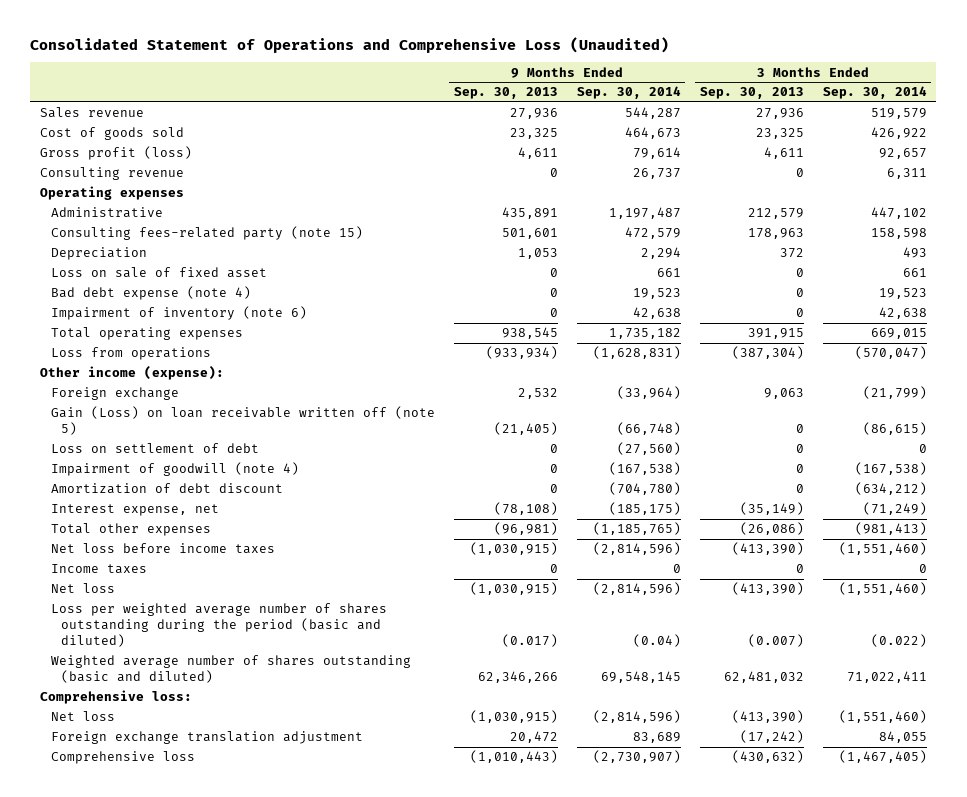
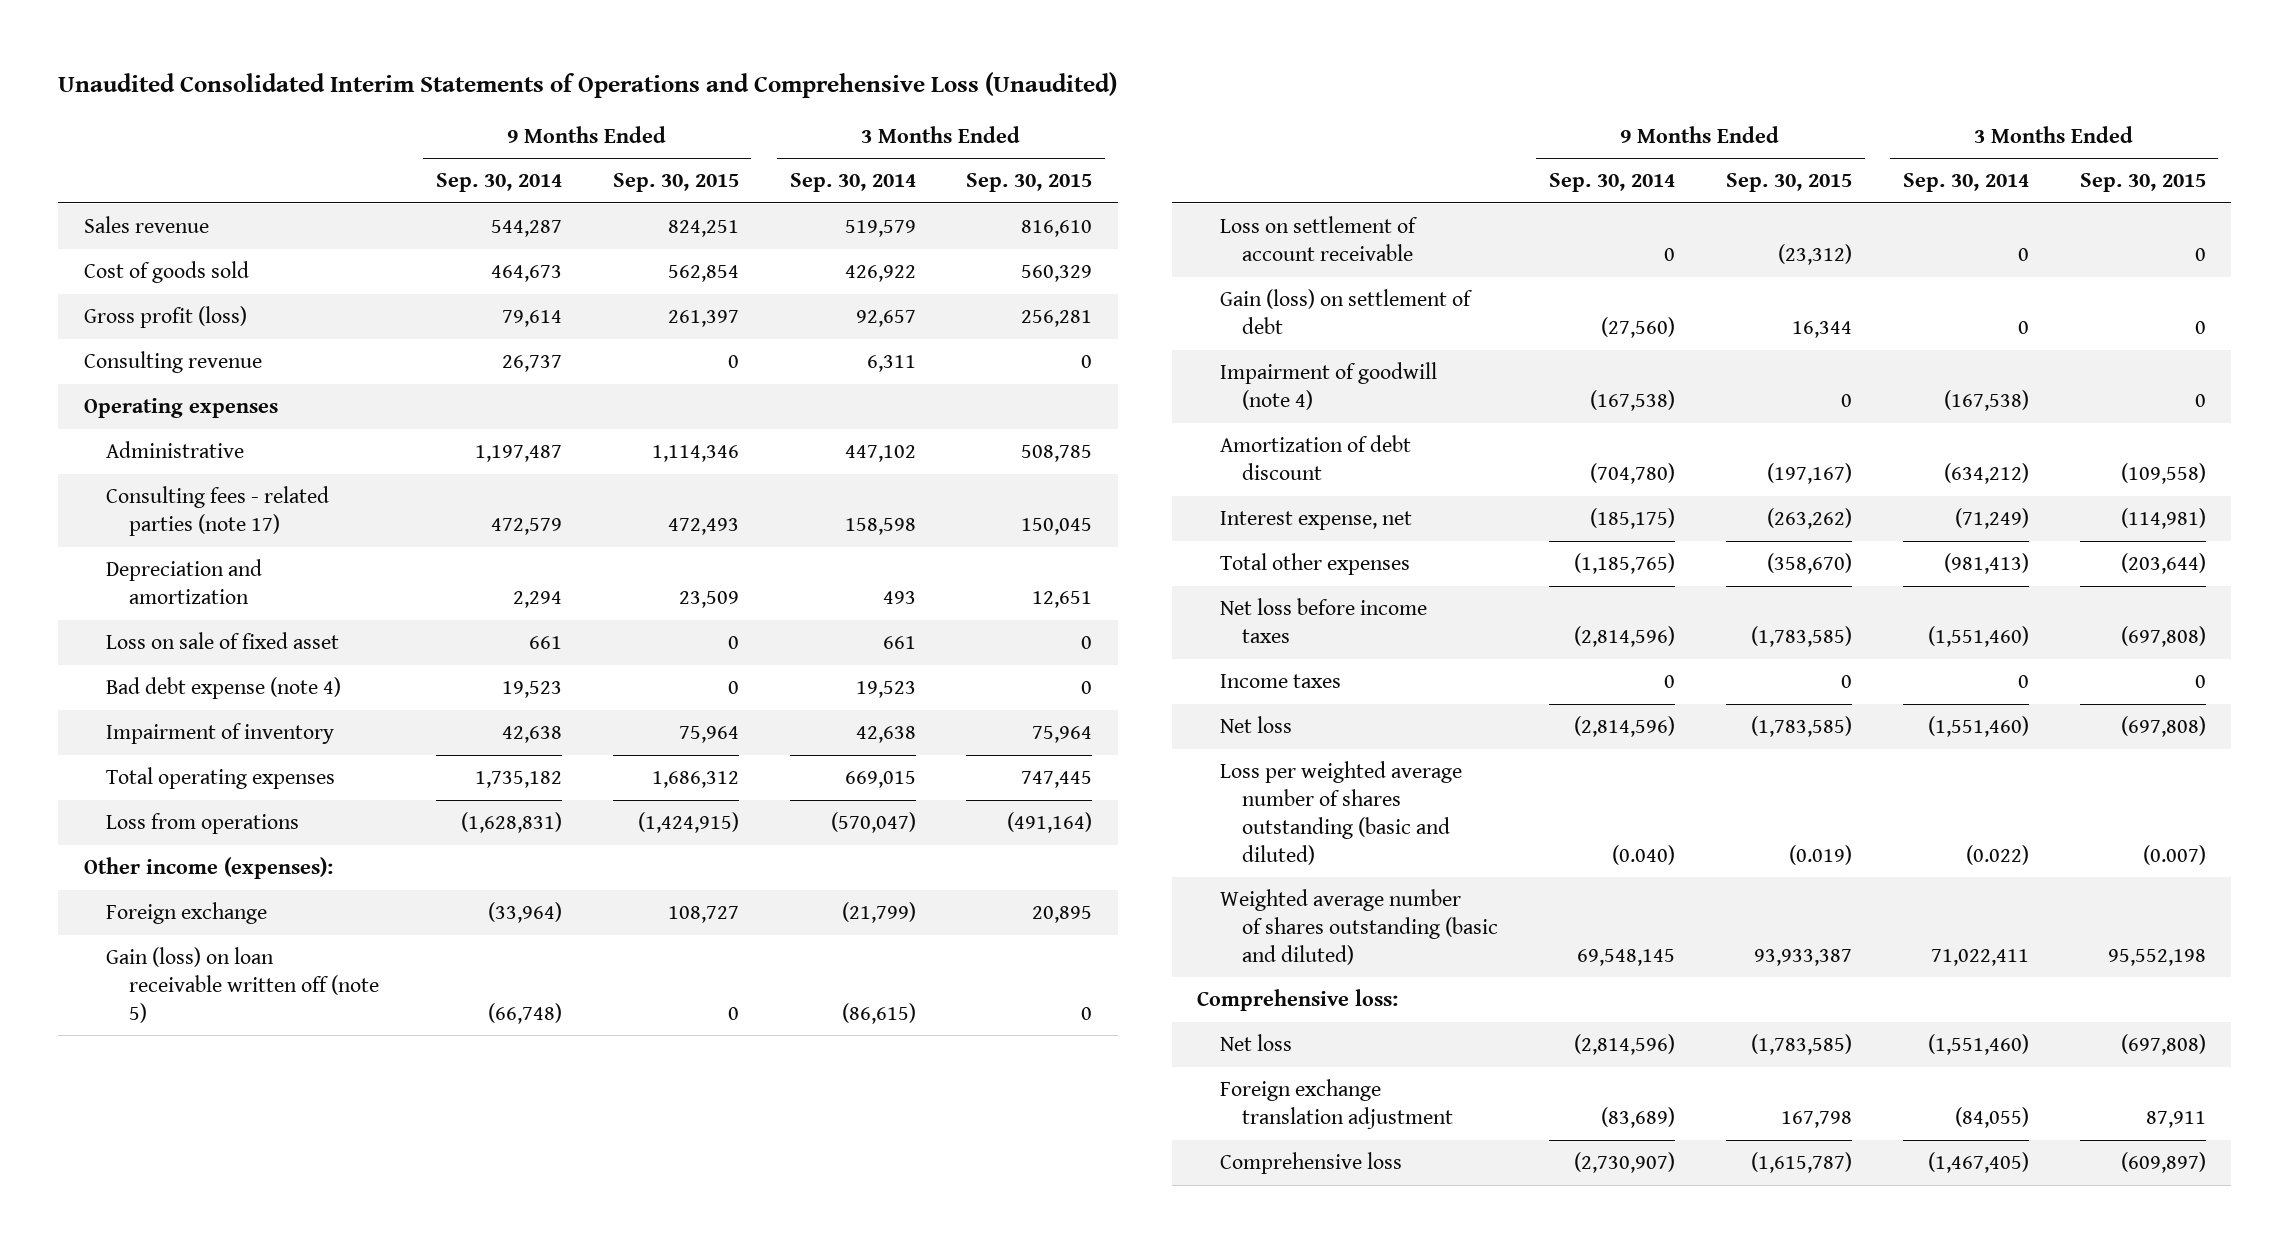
[30,36,670,53] Consolidated Statement of Operations and Comprehensive Loss (Unaudited) -> [58,71,1118,98] Unaudited Consolidated Interim Statements of Operations and Comprehensive Loss (Unaudited)
[453,87,558,100] Sep. 30, 2013 -> none
[699,87,804,100] Sep. 30, 2013 -> none
none -> [612,173,739,193] Sep. 30, 2015
none -> [966,173,1093,193] Sep. 30, 2015
[50,226,363,241] Consulting fees-related party (note 15) -> [106,486,330,536] Consulting fees - related parties (note 17)
[50,247,147,261] Depreciation -> [106,559,263,604] Depreciation and amortization
[50,306,307,321] Impairment of inventory (note 6) -> [106,723,335,745] Impairment of inventory
[39,366,224,381] Other income (expense): -> [83,857,333,880] Other income (expenses):
[50,406,435,436] Gain (Loss) on loan receivable written off (note 5) -> [106,947,379,1023] Gain (loss) on loan receivable written off (note 5)
none -> [1219,216,1418,261] Loss on settlement of account receivable
[50,443,259,454] Loss on settlement of debt -> [1219,289,1473,334] Gain (loss) on settlement of debt
[50,603,387,648] Loss per weighted average number of shares outstanding during the period (basic and diluted) -> [1219,761,1462,865] Loss per weighted average number of shares outstanding (basic and diluted)
[632,634,681,648] (0.04) -> [1612,844,1676,865] (0.040)
[632,732,681,744] 83,689 -> [1601,1106,1676,1128] (83,689)
[878,731,927,744] 84,055 -> [1954,1106,2029,1128] (84,055)

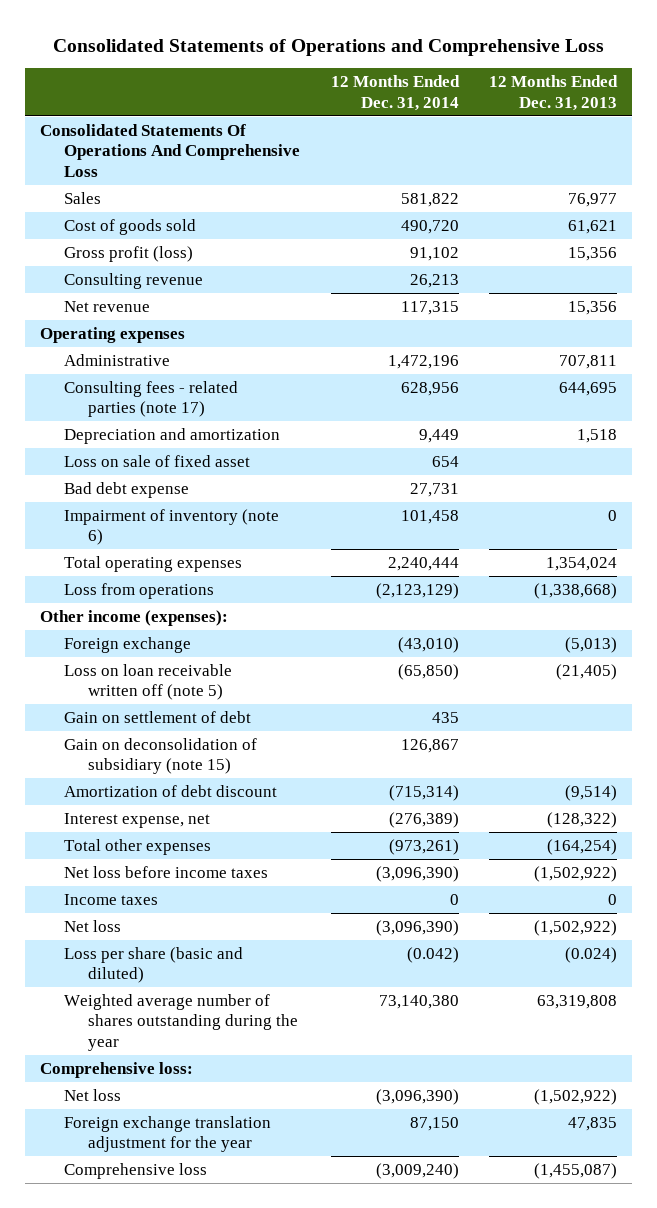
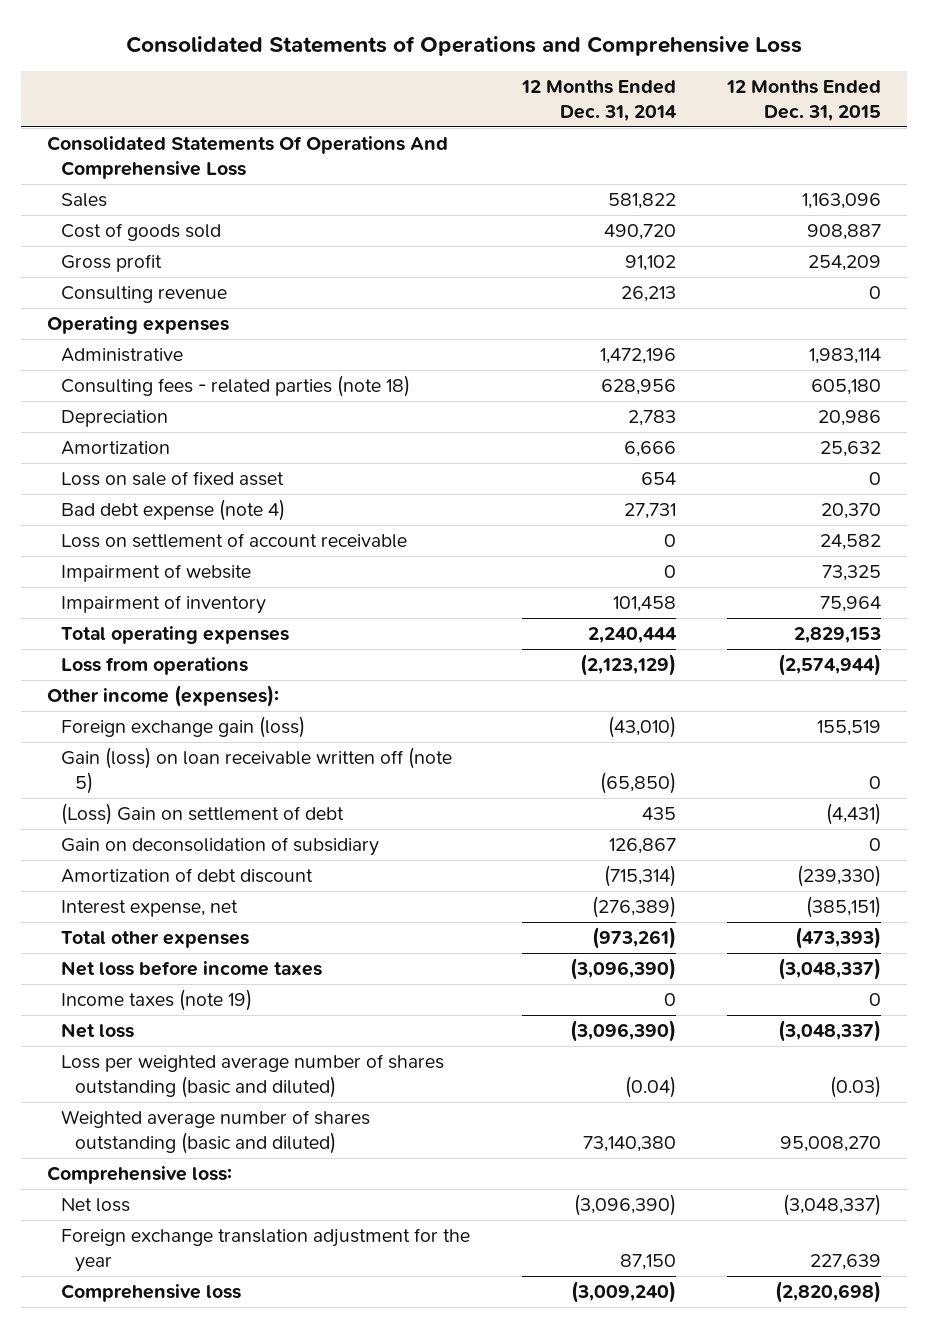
[488,75,618,111] 12 Months Ended Dec. 31, 2013 -> none
none -> [725,80,881,121] 12 Months Ended Dec. 31, 2015
[64,245,194,262] Gross profit (loss) -> [61,254,163,273] Gross profit
[64,300,151,312] Net revenue -> none
[64,380,239,418] Consulting fees - related parties (note 17) -> [61,375,411,398] Consulting fees - related parties (note 18)
[64,427,281,444] Depreciation and amortization -> [61,410,169,428] Depreciation
[418,428,459,443] 9,449 -> [627,410,676,427] 2,783
none -> [61,441,171,456] Amortization
[64,481,190,498] Bad debt expense -> [61,499,286,522] Bad debt expense (note 4)
none -> [61,533,408,549] Loss on settlement of account receivable
none -> [61,564,252,583] Impairment of website
[64,508,280,546] Impairment of inventory (note 6) -> [61,595,267,615] Impairment of inventory
[64,636,192,653] Foreign exchange -> [61,716,306,739] Foreign exchange gain (loss)
[64,663,233,701] Loss on loan receivable written off (note 5) -> [61,747,453,794] Gain (loss) on loan receivable written off (note 5)
[64,710,252,723] Gain on settlement of debt -> [61,803,345,826] (Loss) Gain on settlement of debt
[64,737,258,775] Gain on deconsolidation of subsidiary (note 15) -> [61,837,380,857] Gain on deconsolidation of subsidiary
[64,893,159,905] Income taxes -> [61,989,253,1012] Income taxes (note 19)
[64,946,244,984] Loss per share (basic and diluted) -> [61,1054,445,1098] Loss per weighted average number of shares outstanding (basic and diluted)
[406,946,459,963] (0.042) -> [624,1075,676,1098] (0.04)
[64,993,299,1052] Weighted average number of shares outstanding during the year -> [61,1110,371,1154] Weighted average number of shares outstanding (basic and diluted)

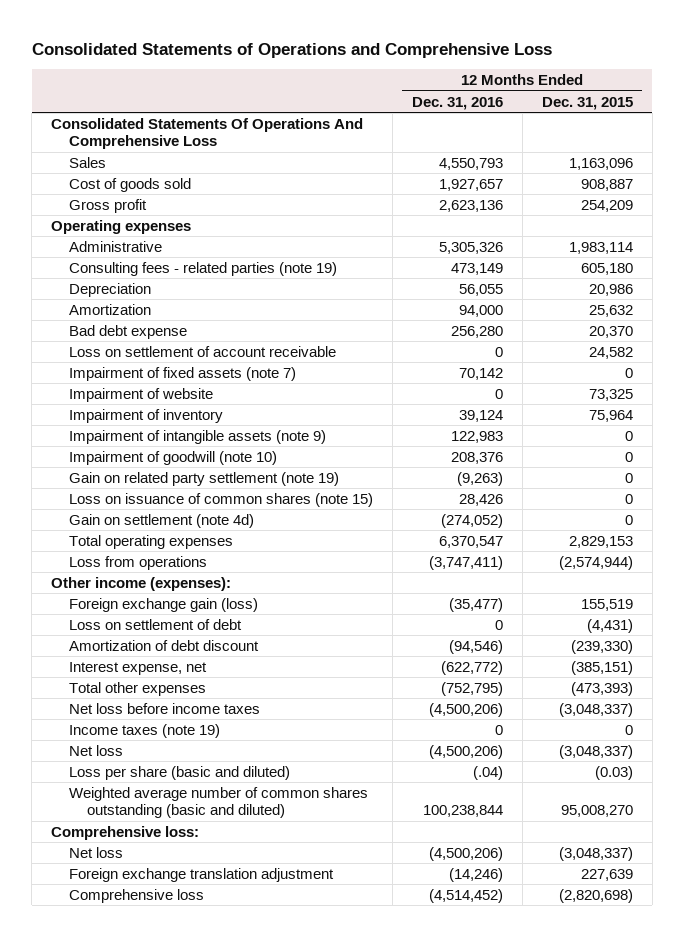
[520,80,677,121] 12 Months Ended Dec. 31, 2014 -> none
none -> [411,96,503,110] Dec. 31, 2016
[61,286,228,304] Consulting revenue -> none
[61,375,411,398] Consulting fees - related parties (note 18) -> [69,261,338,276] Consulting fees - related parties (note 19)
[61,471,285,487] Loss on sale of fixed asset -> none
[61,499,286,522] Bad debt expense (note 4) -> [69,324,188,339] Bad debt expense
none -> [69,366,297,381] Impairment of fixed assets (note 7)
none -> [69,429,327,444] Impairment of intangible assets (note 9)
none -> [69,450,278,465] Impairment of goodwill (note 10)
none -> [69,471,340,486] Gain on related party settlement (note 19)
none -> [69,492,374,507] Loss on issuance of common shares (note 15)
none -> [69,513,255,528] Gain on settlement (note 4d)
[61,747,453,794] Gain (loss) on loan receivable written off (note 5) -> none
[61,837,380,857] Gain on deconsolidation of subsidiary -> none
[61,803,345,826] (Loss) Gain on settlement of debt -> [69,618,243,630] Loss on settlement of debt
[61,1054,445,1098] Loss per weighted average number of shares outstanding (basic and diluted) -> [69,765,291,780] Loss per share (basic and diluted)
[61,1110,371,1154] Weighted average number of shares outstanding (basic and diluted) -> [69,786,369,819] Weighted average number of common shares outstanding (basic and diluted)
[61,1228,471,1272] Foreign exchange translation adjustment for the year -> [69,867,335,882] Foreign exchange translation adjustment

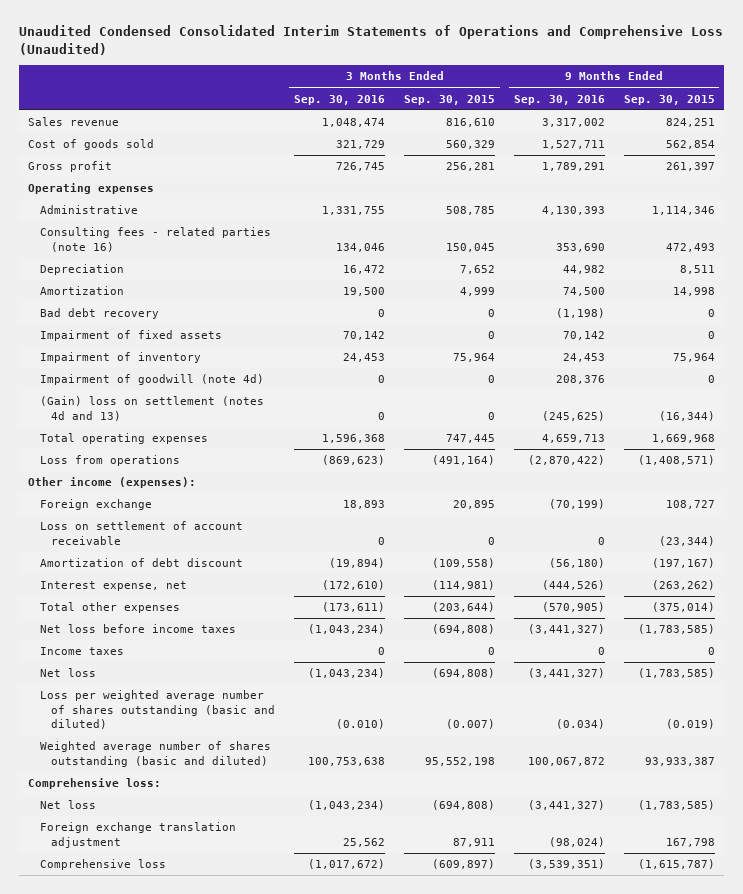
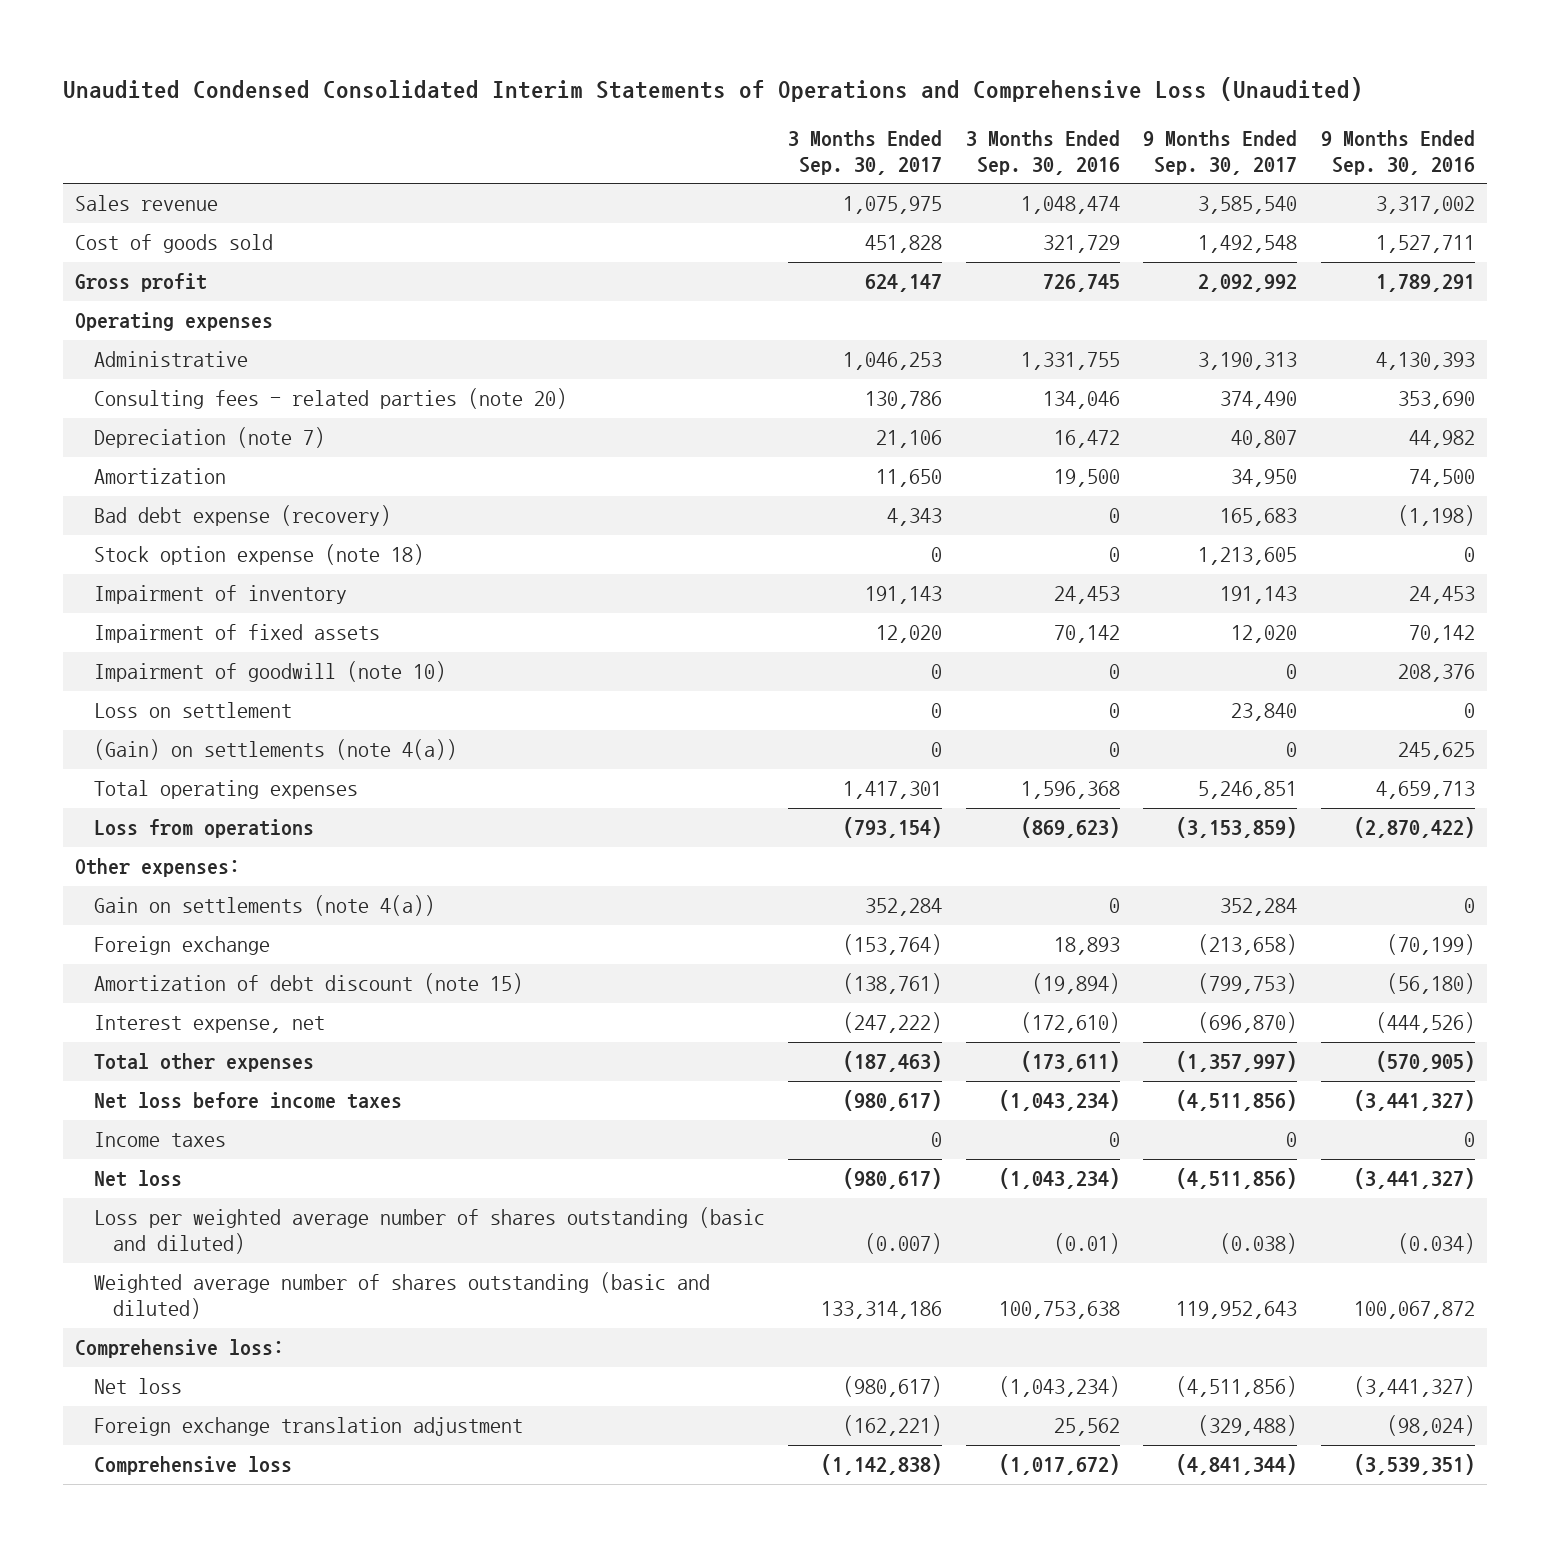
[404,94,496,105] Sep. 30, 2015 -> none
[623,94,715,105] Sep. 30, 2015 -> none
none -> [788,129,943,175] 3 Months Ended Sep. 30, 2017
none -> [1143,129,1298,175] 9 Months Ended Sep. 30, 2017
[39,227,271,252] Consulting fees - related parties (note 16) -> [93,388,567,410] Consulting fees - related parties (note 20)
[39,264,124,276] Depreciation -> [93,427,325,449] Depreciation (note 7)
[39,308,159,320] Bad debt recovery -> [93,505,391,527] Bad debt expense (recovery)
none -> [93,544,424,566] Stock option expense (note 18)
[39,396,264,421] (Gain) loss on settlement (notes 4d and 13) -> none
[39,330,222,342] Impairment of fixed assets -> [93,624,380,644] Impairment of fixed assets
[39,374,264,386] Impairment of goodwill (note 4d) -> [93,661,446,683] Impairment of goodwill (note 10)
none -> [93,702,292,719] Loss on settlement
none -> [93,739,457,761] (Gain) on settlements (note 4(a))
[28,477,197,489] Other income (expenses): -> [74,858,240,878] Other expenses:
none -> [93,895,435,917] Gain on settlements (note 4(a))
[39,521,243,545] Loss on settlement of account receivable -> none
[39,558,243,568] Amortization of debt discount -> [93,973,523,995] Amortization of debt discount (note 15)
[336,718,386,729] (0.010) -> [1053,1233,1120,1255] (0.01)

